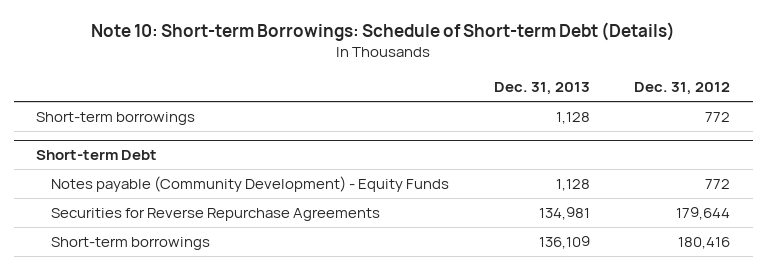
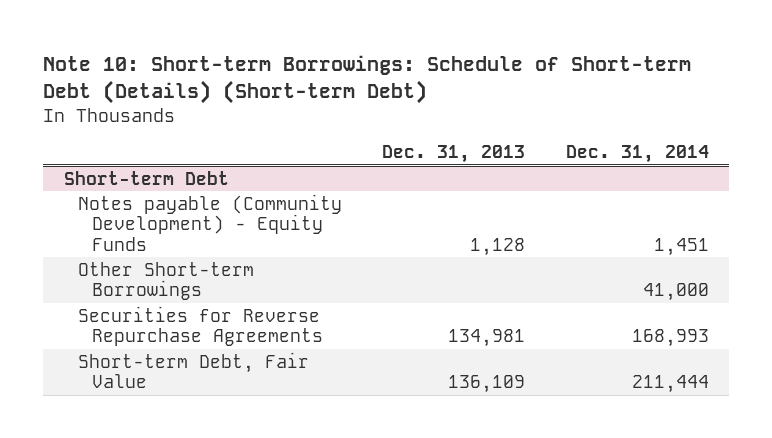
[91,22,676,42] Note 10: Short-term Borrowings: Schedule of Short-term Debt (Details) -> [43,54,692,104] Note 10: Short-term Borrowings: Schedule of Short-term Debt (Details) (Short-term Debt)
[634,82,731,96] Dec. 31, 2012 -> none
none -> [565,144,709,163] Dec. 31, 2014
[36,111,196,125] Short-term borrowings -> none
none -> [77,261,254,301] Other Short-term Borrowings
[50,236,210,250] Short-term borrowings -> [77,351,309,389] Short-term Debt, Fair Value

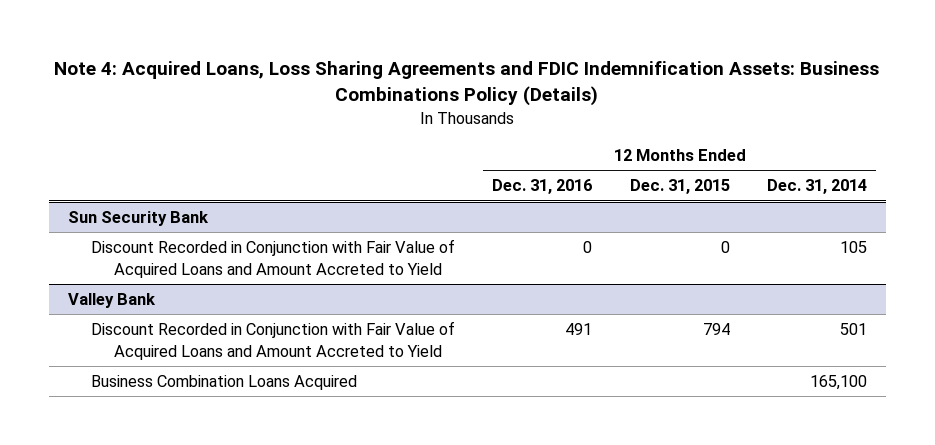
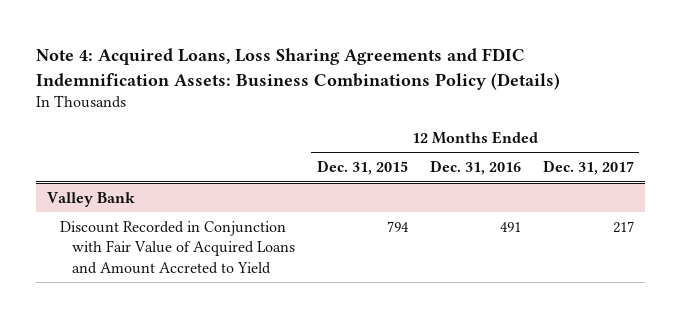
[767,179,868,195] Dec. 31, 2014 -> none
none -> [542,160,634,176] Dec. 31, 2017
[67,211,209,227] Sun Security Bank -> none
[91,239,456,278] Discount Recorded in Conjunction with Fair Value of Acquired Loans and Amount Accreted to Yield -> none
[91,375,358,391] Business Combination Loans Acquired -> none

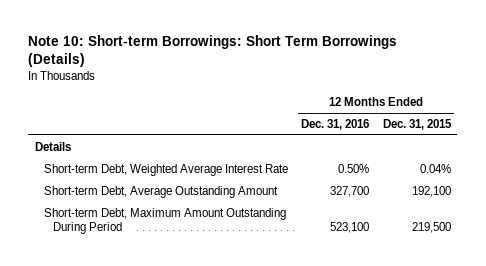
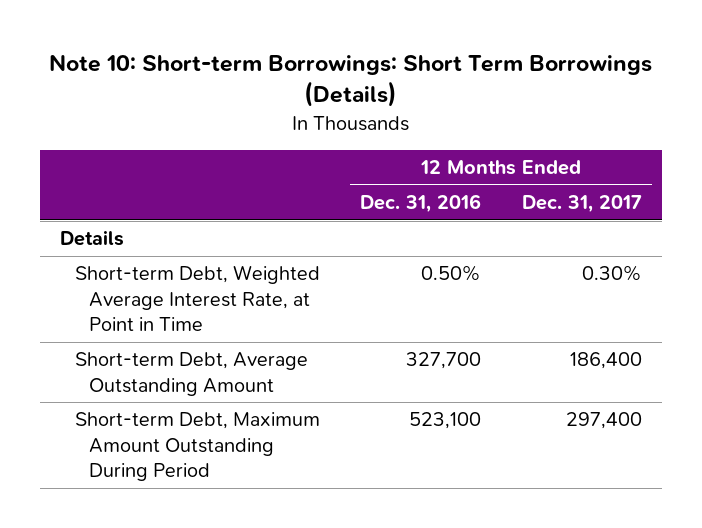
[382,119,452,131] Dec. 31, 2015 -> none
none -> [521,195,642,214] Dec. 31, 2017
[43,163,288,176] Short-term Debt, Weighted Average Interest Rate -> [74,265,320,331] Short-term Debt, Weighted Average Interest Rate, at Point in Time

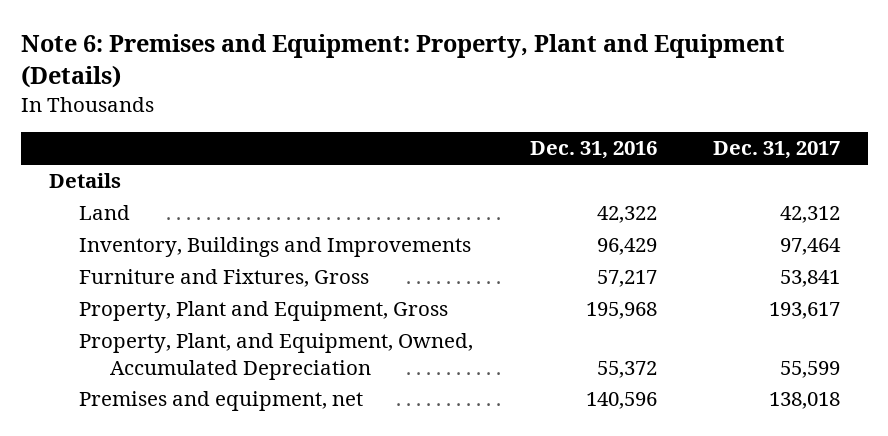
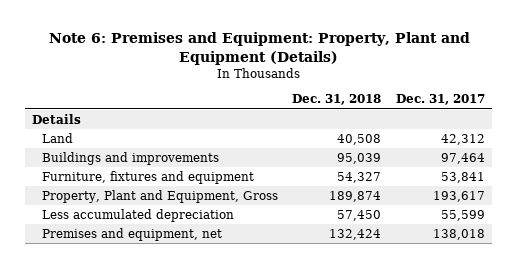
[529,141,657,160] Dec. 31, 2016 -> none
none -> [292,94,382,106] Dec. 31, 2018
[79,237,472,258] Inventory, Buildings and Improvements -> [41,152,219,166] Buildings and improvements
[79,269,370,288] Furniture and Fixtures, Gross -> [41,171,254,185] Furniture, fixtures and equipment
[79,333,474,380] Property, Plant, and Equipment, Owned, Accumulated Depreciation -> [41,209,234,223] Less accumulated depreciation

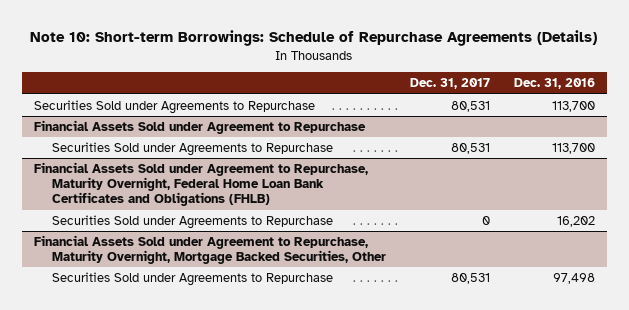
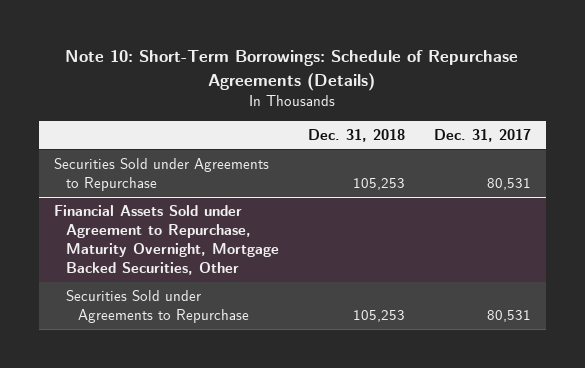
[30,30,598,47] Note 10: Short-term Borrowings: Schedule of Repurchase Agreements (Details) -> [65,50,519,91] Note 10: Short-Term Borrowings: Schedule of Repurchase Agreements (Details)
[513,78,595,90] Dec. 31, 2016 -> none
none -> [308,128,406,142] Dec. 31, 2018
[34,119,367,134] Financial Assets Sold under Agreement to Repurchase -> none
[51,141,333,156] Securities Sold under Agreements to Repurchase -> none
[34,161,369,207] Financial Assets Sold under Agreement to Repurchase, Maturity Overnight, Federal Home Loan Bank Certificates and Obligations (FHLB) -> none
[51,214,333,229] Securities Sold under Agreements to Repurchase -> none

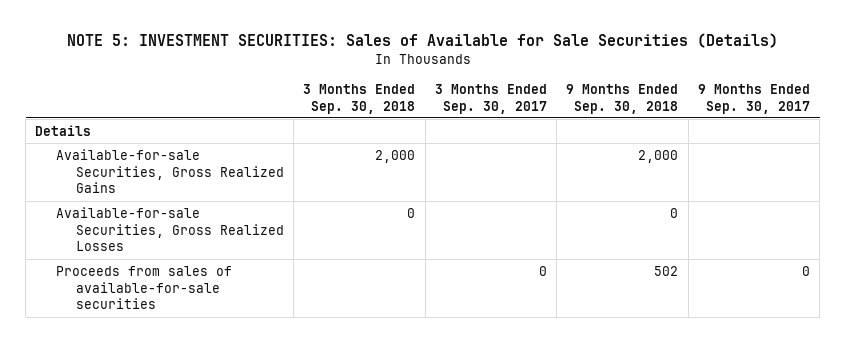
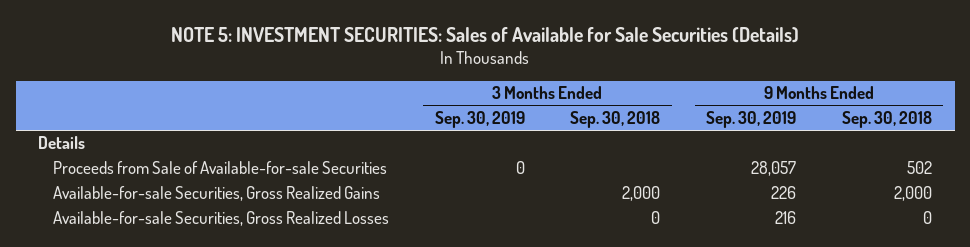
[434,83,547,114] 3 Months Ended Sep. 30, 2017 -> none
[697,83,810,114] 9 Months Ended Sep. 30, 2017 -> none
none -> [434,111,525,129] Sep. 30, 2019
none -> [705,111,796,129] Sep. 30, 2019
none -> [52,161,387,175] Proceeds from Sale of Available-for-sale Securities
[55,265,232,310] Proceeds from sales of available-for-sale securities -> none

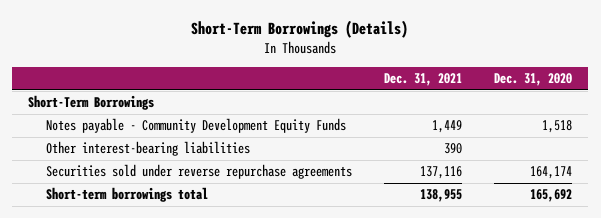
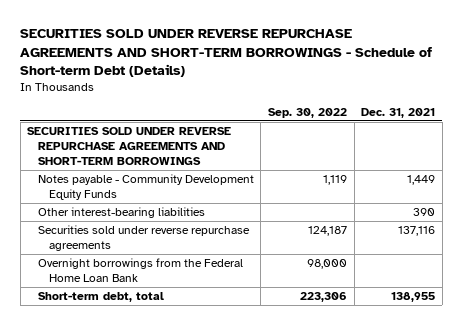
[191,20,409,39] Short-Term Borrowings (Details) -> [20,29,433,78] SECURITIES SOLD UNDER REVERSE REPURCHASE AGREEMENTS AND SHORT-TERM BORROWINGS - Schedule of Short-term Debt (Details)
[494,73,573,87] Dec. 31, 2020 -> none
none -> [267,107,347,118] Sep. 30, 2022
[28,95,155,111] Short-Term Borrowings -> none
none -> [27,127,232,165] SECURITIES SOLD UNDER REVERSE REPURCHASE AGREEMENTS AND SHORT-TERM BORROWINGS
none -> [37,258,243,282] Overnight borrowings from the Federal Home Loan Bank
[46,187,209,203] Short-term borrowings total -> [37,292,164,303] Short-term debt, total

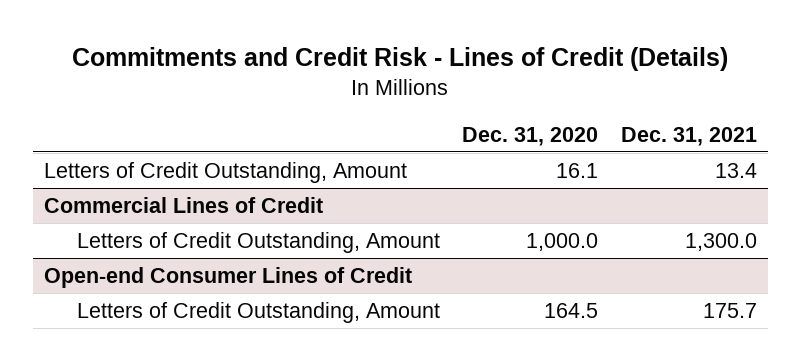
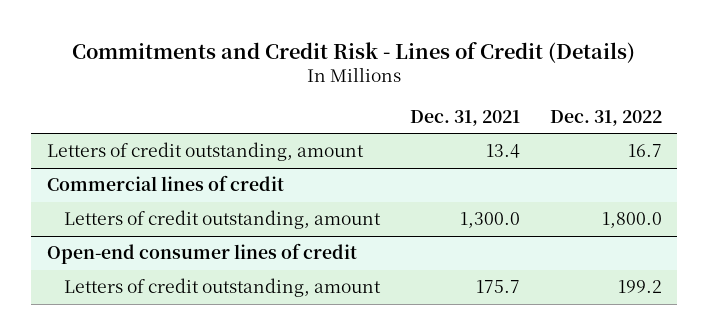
[462,126,599,146] Dec. 31, 2020 -> none
none -> [550,109,663,126] Dec. 31, 2022
[43,161,407,183] Letters of Credit Outstanding, Amount -> [46,142,364,162] Letters of credit outstanding, amount
[43,196,323,213] Commercial Lines of Credit -> [46,175,284,192] Commercial lines of credit
[76,231,440,253] Letters of Credit Outstanding, Amount -> [63,210,381,230] Letters of credit outstanding, amount
[43,266,412,288] Open-end Consumer Lines of Credit -> [46,243,357,265] Open-end consumer lines of credit
[76,301,440,323] Letters of Credit Outstanding, Amount -> [63,278,381,298] Letters of credit outstanding, amount

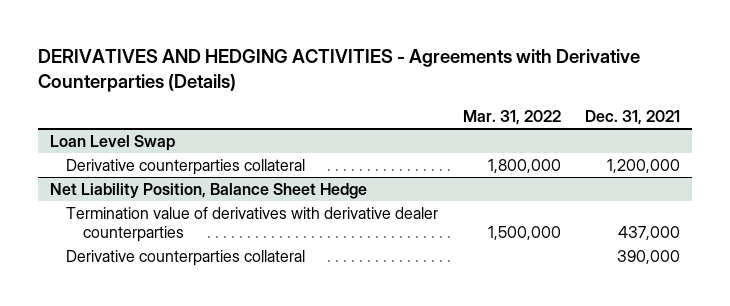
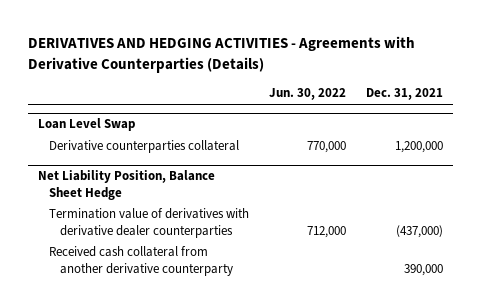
[462,110,561,126] Mar. 31, 2022 -> none
none -> [268,88,346,101] Jun. 30, 2022
[66,249,306,266] Derivative counterparties collateral -> none
[617,225,680,240] 437,000 -> [396,224,444,238] (437,000)
none -> [48,246,233,276] Received cash collateral from another derivative counterparty

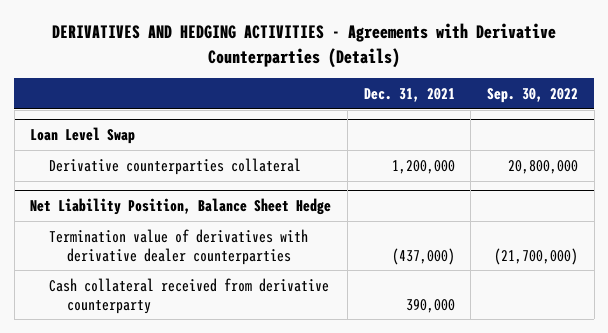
[268,88,346,101] Jun. 30, 2022 -> none
none -> [487,87,579,103] Sep. 30, 2022
[48,246,233,276] Received cash collateral from another derivative counterparty -> [48,277,329,314] Cash collateral received from derivative counterparty

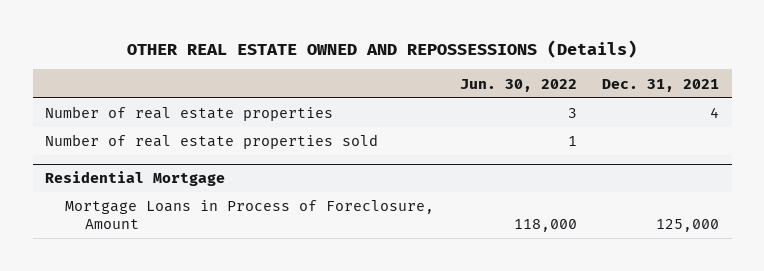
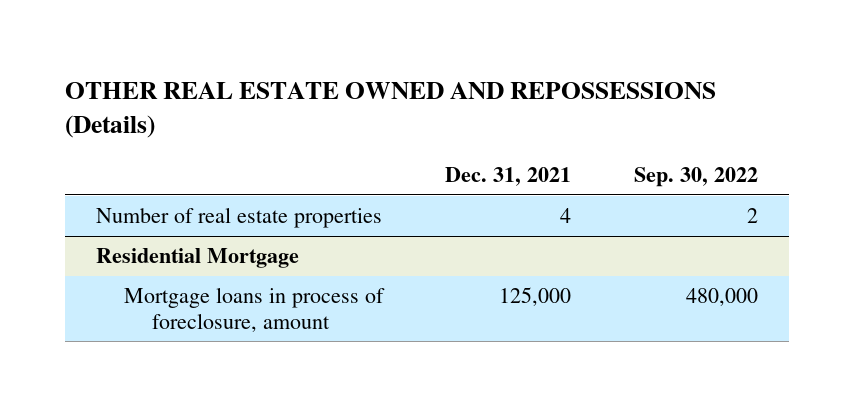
[459,78,577,92] Jun. 30, 2022 -> none
none -> [633,167,758,188] Sep. 30, 2022
[45,134,379,150] Number of real estate properties sold -> none
[65,200,435,230] Mortgage Loans in Process of Foreclosure, Amount -> [123,287,385,332] Mortgage loans in process of foreclosure, amount

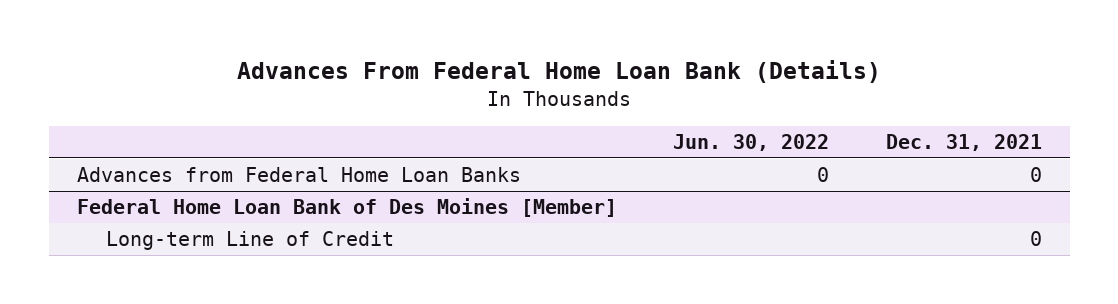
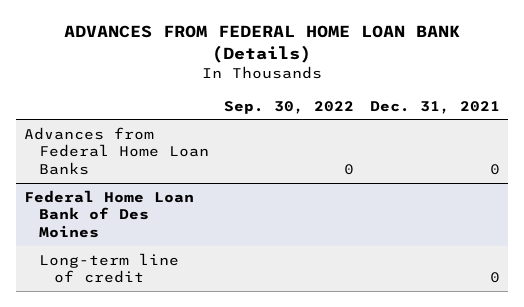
[237,60,882,84] Advances From Federal Home Loan Bank (Details) -> [63,25,460,64] ADVANCES FROM FEDERAL HOME LOAN BANK (Details)
[673,133,830,151] Jun. 30, 2022 -> none
none -> [224,100,355,114] Sep. 30, 2022
[76,198,617,218] Federal Home Loan Bank of Des Moines [Member] -> [23,189,194,239] Federal Home Loan Bank of Des Moines
[105,231,394,251] Long-term Line of Credit -> [38,252,179,284] Long-term line of credit

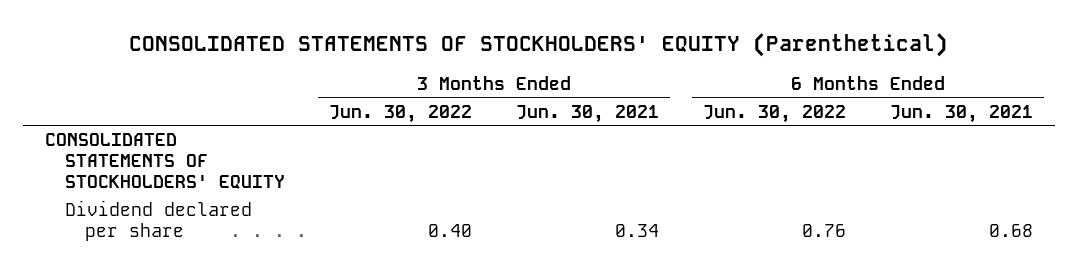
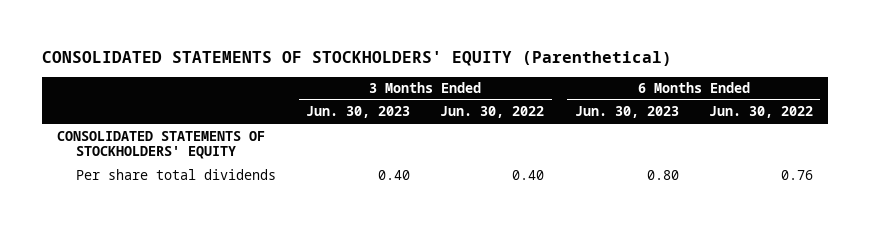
[516,104,660,123] Jun. 30, 2021 -> none
[890,104,1034,123] Jun. 30, 2021 -> none
none -> [306,106,411,119] Jun. 30, 2023
none -> [574,106,679,119] Jun. 30, 2023
[65,200,253,242] Dividend declared per share -> [76,168,277,180] Per share total dividends

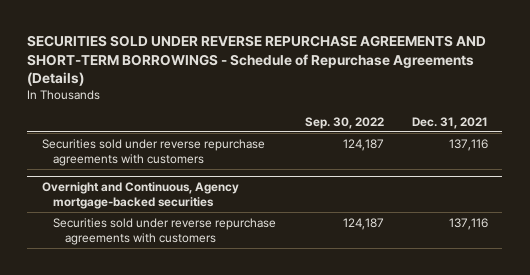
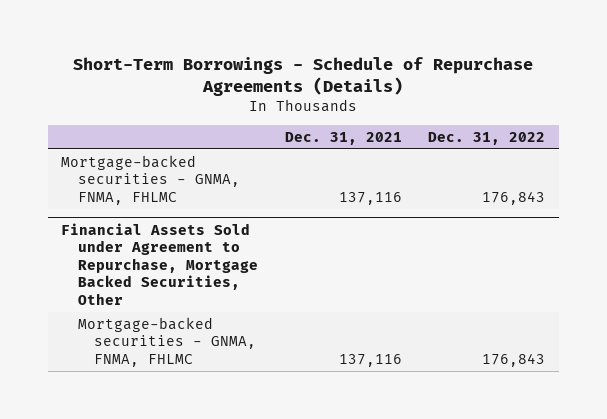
[27,35,487,87] SECURITIES SOLD UNDER REVERSE REPURCHASE AGREEMENTS AND SHORT-TERM BORROWINGS - Schedule of Repurchase Agreements (Details) -> [73,57,534,97] Short-Term Borrowings - Schedule of Repurchase Agreements (Details)
[304,116,384,129] Sep. 30, 2022 -> none
none -> [428,132,546,146] Dec. 31, 2022
[41,182,239,209] Overnight and Continuous, Agency mortgage-backed securities -> none
[41,138,265,166] Securities sold under reverse repurchase agreements with customers -> [61,154,240,205] Mortgage-backed securities - GNMA, FNMA, FHLMC
none -> [61,222,258,305] Financial Assets Sold under Agreement to Repurchase, Mortgage Backed Securities, Other
[53,217,277,245] Securities sold under reverse repurchase agreements with customers -> [77,316,257,367] Mortgage-backed securities - GNMA, FNMA, FHLMC

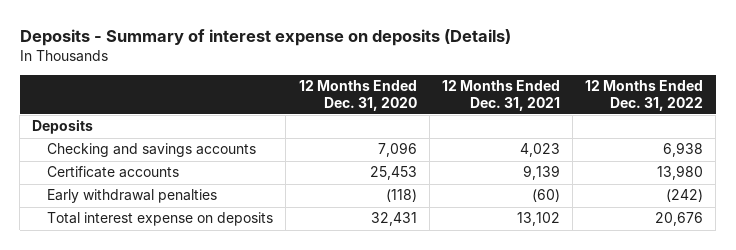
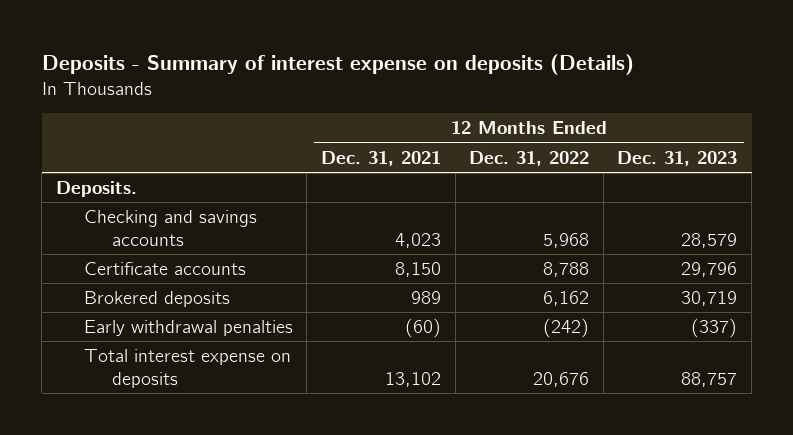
[298,80,417,111] 12 Months Ended Dec. 31, 2020 -> none
none -> [617,150,738,166] Dec. 31, 2023
[32,119,94,135] Deposits -> [55,181,137,198] Deposits.
[663,142,704,158] 6,938 -> [543,232,590,248] 5,968
[522,165,560,181] 9,139 -> [395,262,442,278] 8,150
[657,165,704,181] 13,980 -> [543,262,590,278] 8,788
none -> [83,291,230,308] Brokered deposits

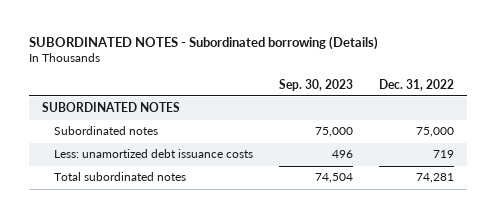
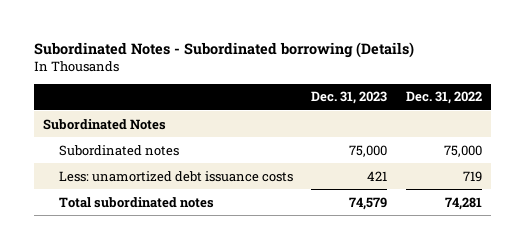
[29,35,379,50] SUBORDINATED NOTES - Subordinated borrowing (Details) -> [33,41,414,58] Subordinated Notes - Subordinated borrowing (Details)
[278,78,353,91] Sep. 30, 2023 -> none
none -> [311,91,388,105] Dec. 31, 2023
[42,102,181,113] SUBORDINATED NOTES -> [42,118,166,130] Subordinated Notes

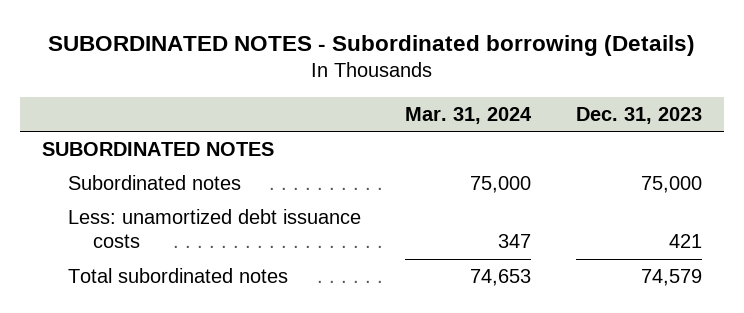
[33,41,414,58] Subordinated Notes - Subordinated borrowing (Details) -> [48,34,696,56] SUBORDINATED NOTES - Subordinated borrowing (Details)
[405,91,482,105] Dec. 31, 2022 -> none
none -> [405,107,533,125] Mar. 31, 2024
[42,118,166,130] Subordinated Notes -> [42,141,275,156] SUBORDINATED NOTES

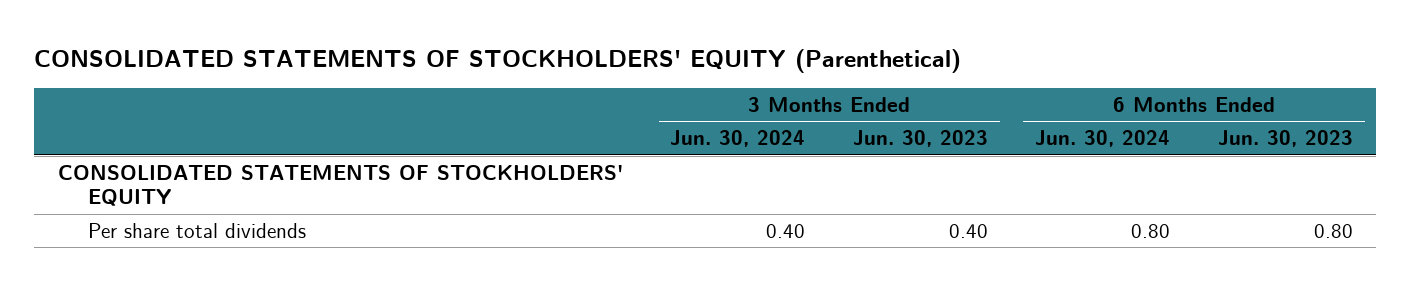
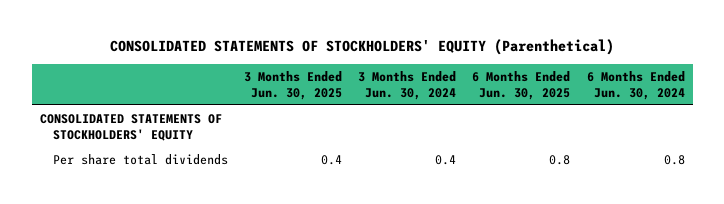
[852,130,988,148] Jun. 30, 2023 -> none
[1217,130,1353,148] Jun. 30, 2023 -> none
none -> [244,70,343,100] 3 Months Ended Jun. 30, 2025
none -> [472,70,571,100] 6 Months Ended Jun. 30, 2025
[766,224,806,239] 0.40 -> [435,154,457,165] 0.4
[1131,224,1171,239] 0.80 -> [663,154,685,165] 0.8

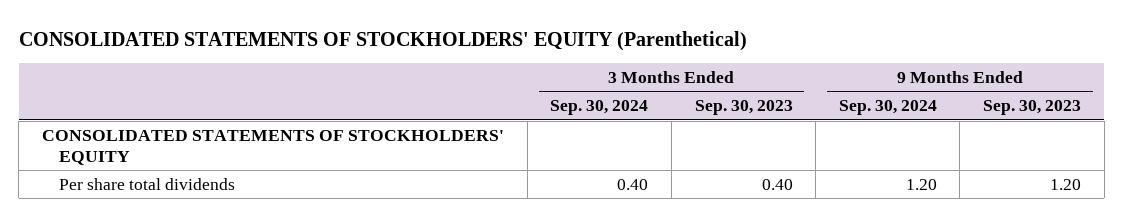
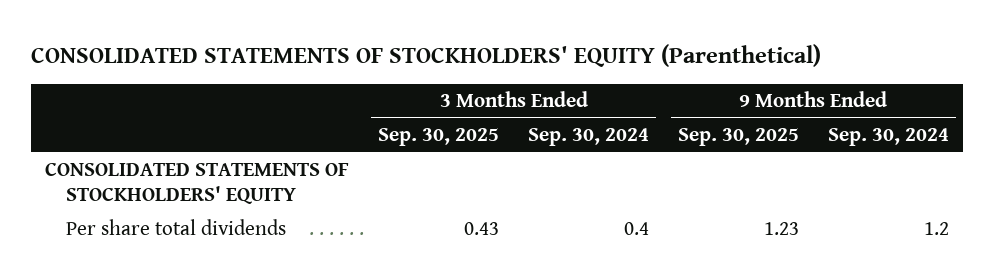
[694,100,793,116] Sep. 30, 2023 -> none
[983,100,1082,116] Sep. 30, 2023 -> none
none -> [378,128,500,147] Sep. 30, 2025
none -> [677,128,799,147] Sep. 30, 2025
[617,178,649,190] 0.40 -> [624,222,650,236] 0.4
[905,178,937,190] 1.20 -> [923,222,949,236] 1.2

